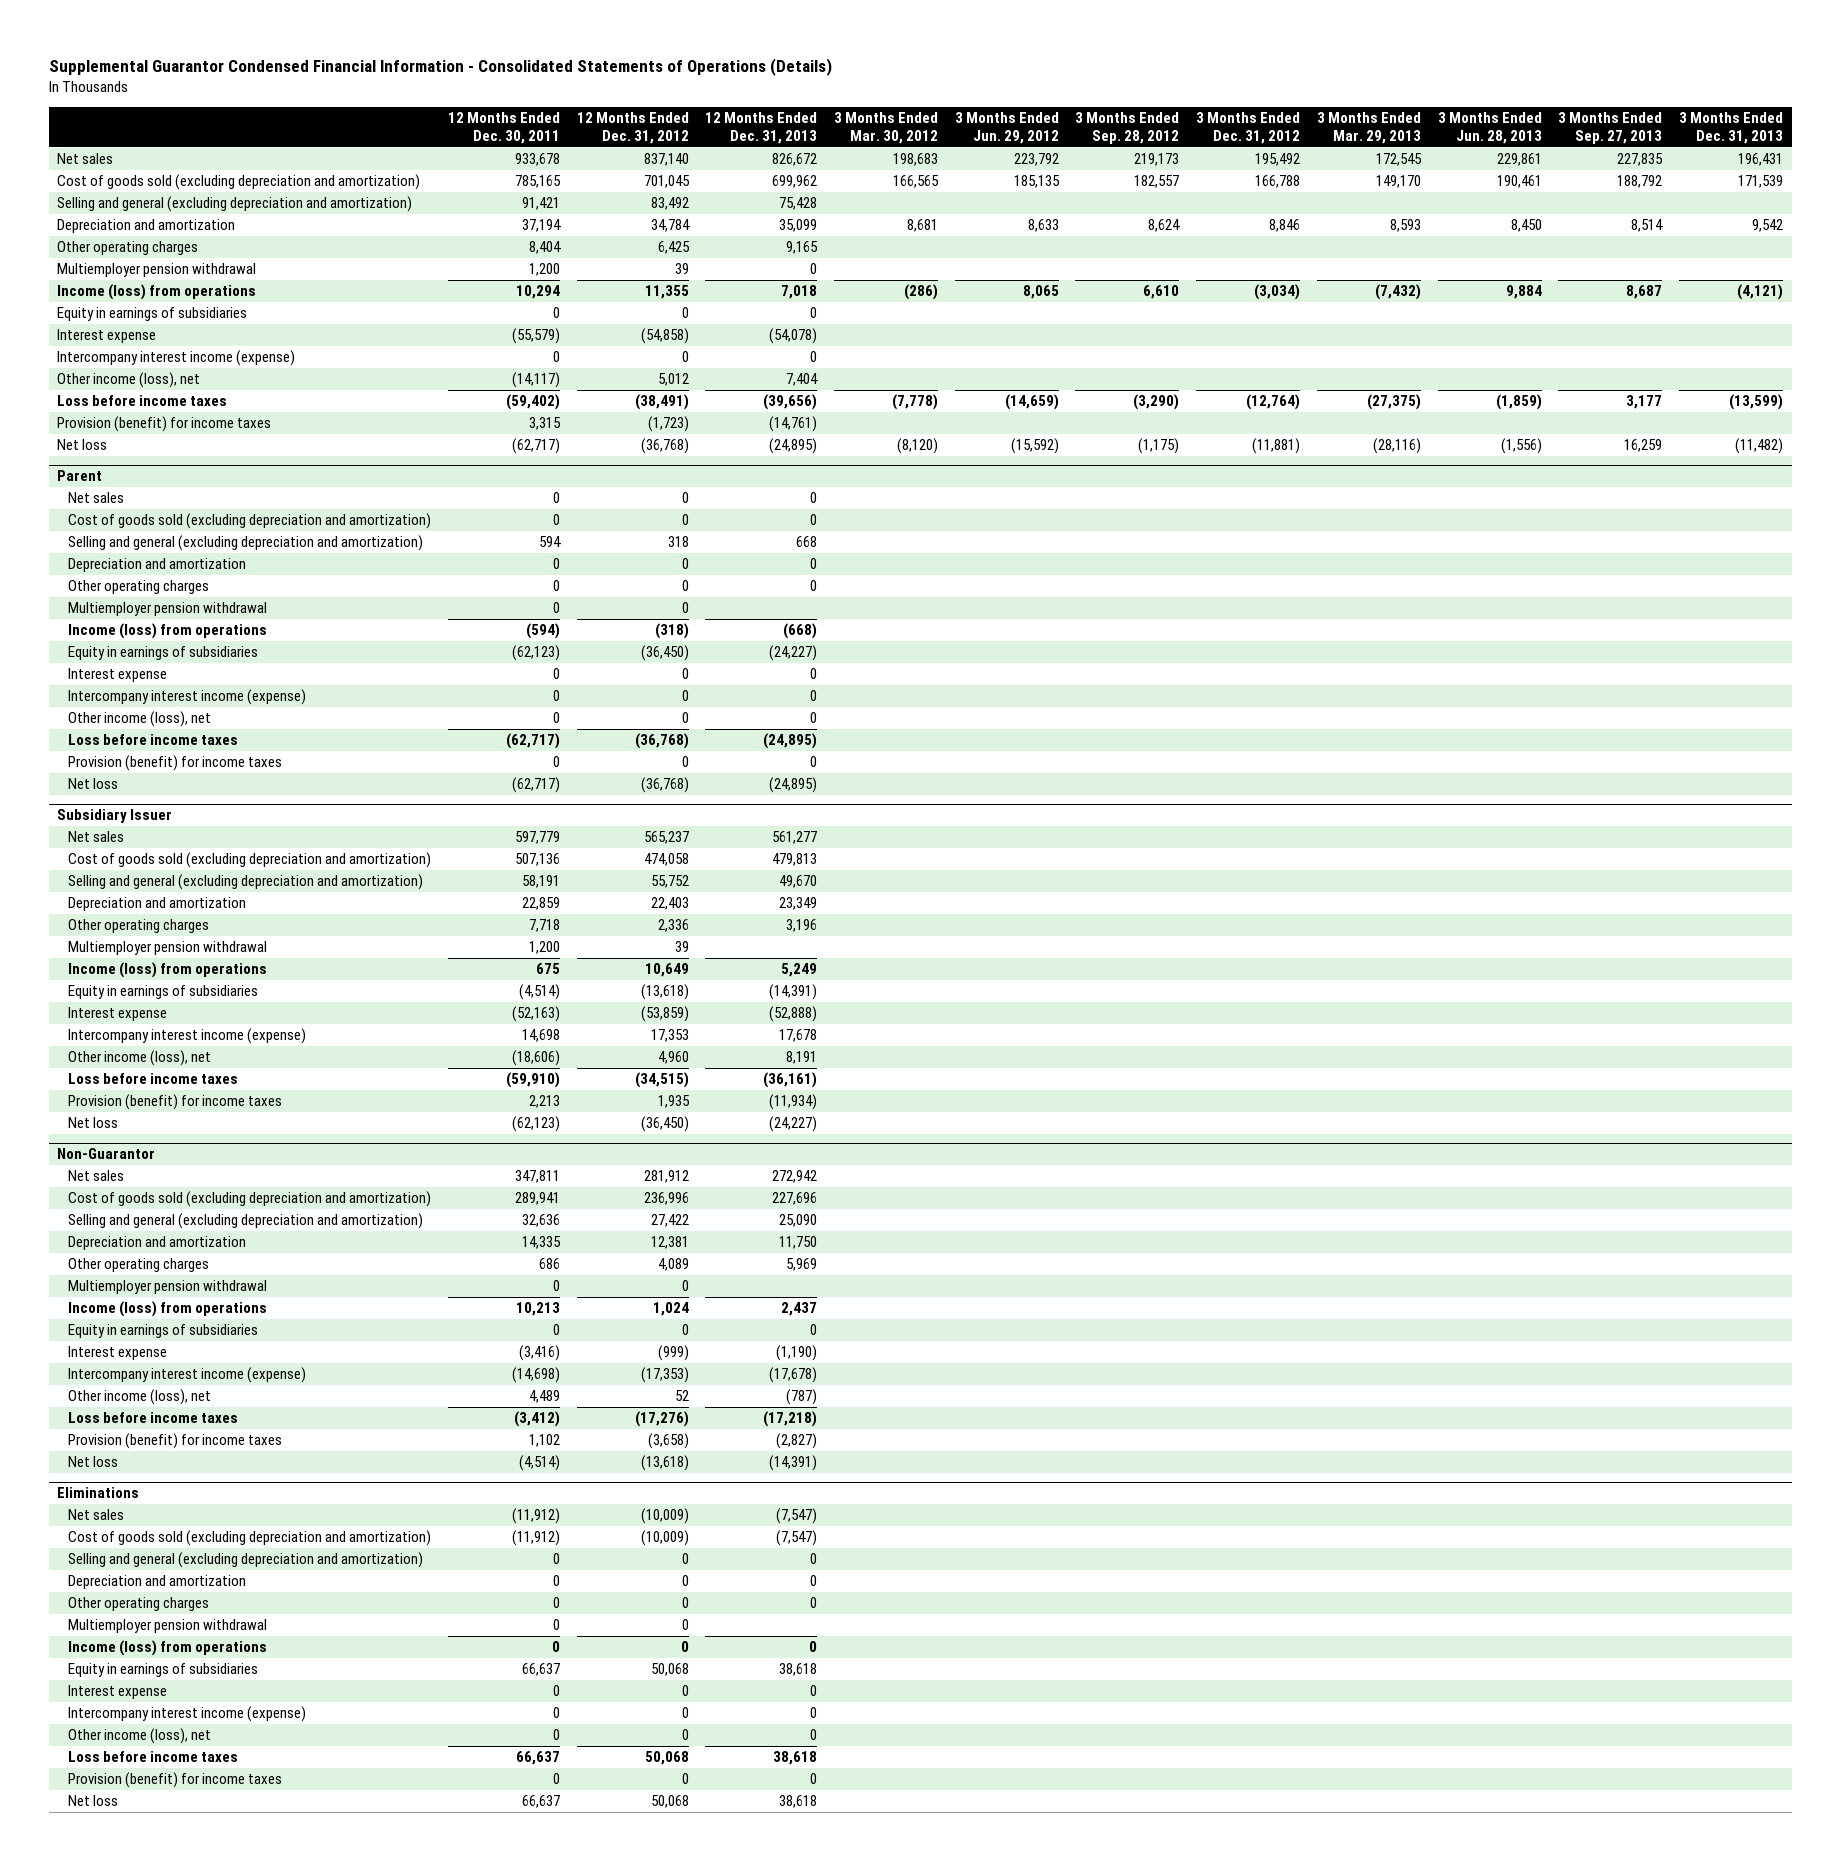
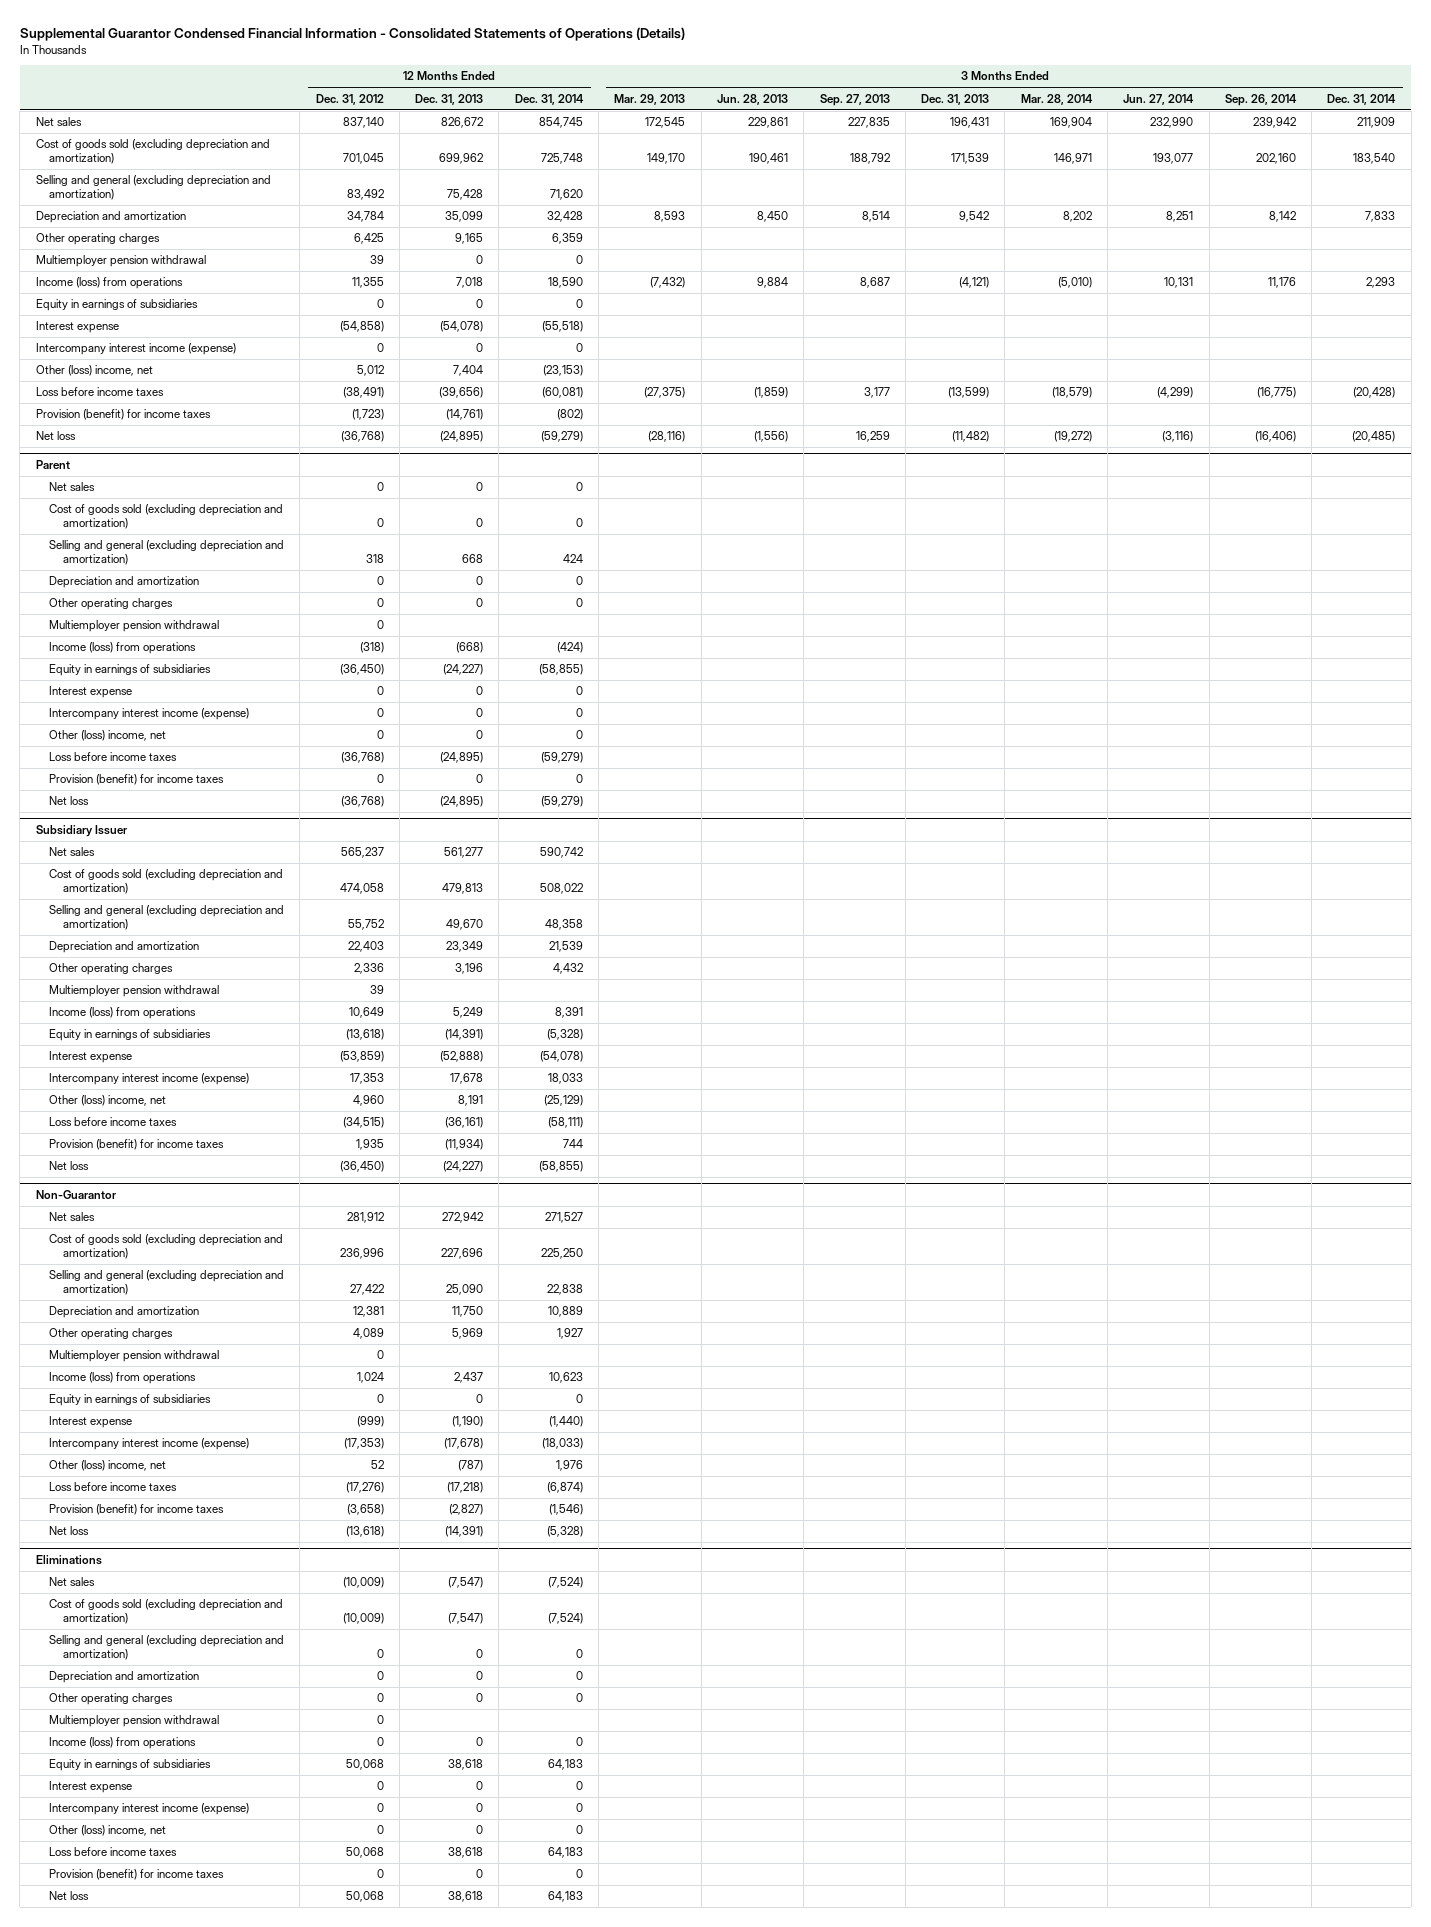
[447,111,560,145] 12 Months Ended Dec. 30, 2011 -> none
[834,111,939,145] 3 Months Ended Mar. 30, 2012 -> none
[954,111,1059,145] 3 Months Ended Jun. 29, 2012 -> none
[1075,111,1180,145] 3 Months Ended Sep. 28, 2012 -> none
[1196,111,1301,145] 3 Months Ended Dec. 31, 2012 -> none
none -> [514,93,584,105] Dec. 31, 2014
none -> [1020,93,1093,105] Mar. 28, 2014
none -> [1123,93,1195,105] Jun. 27, 2014
none -> [1224,93,1297,106] Sep. 26, 2014
none -> [1327,93,1397,105] Dec. 31, 2014
[57,372,201,389] Other income (loss), net -> [35,365,153,377] Other (loss) income, net
[68,711,212,728] Other income (loss), net -> [49,730,167,742] Other (loss) income, net
[68,1050,212,1067] Other income (loss), net -> [49,1095,167,1107] Other (loss) income, net
[68,1389,212,1406] Other income (loss), net -> [49,1460,167,1472] Other (loss) income, net
[68,1728,212,1745] Other income (loss), net -> [49,1825,167,1837] Other (loss) income, net

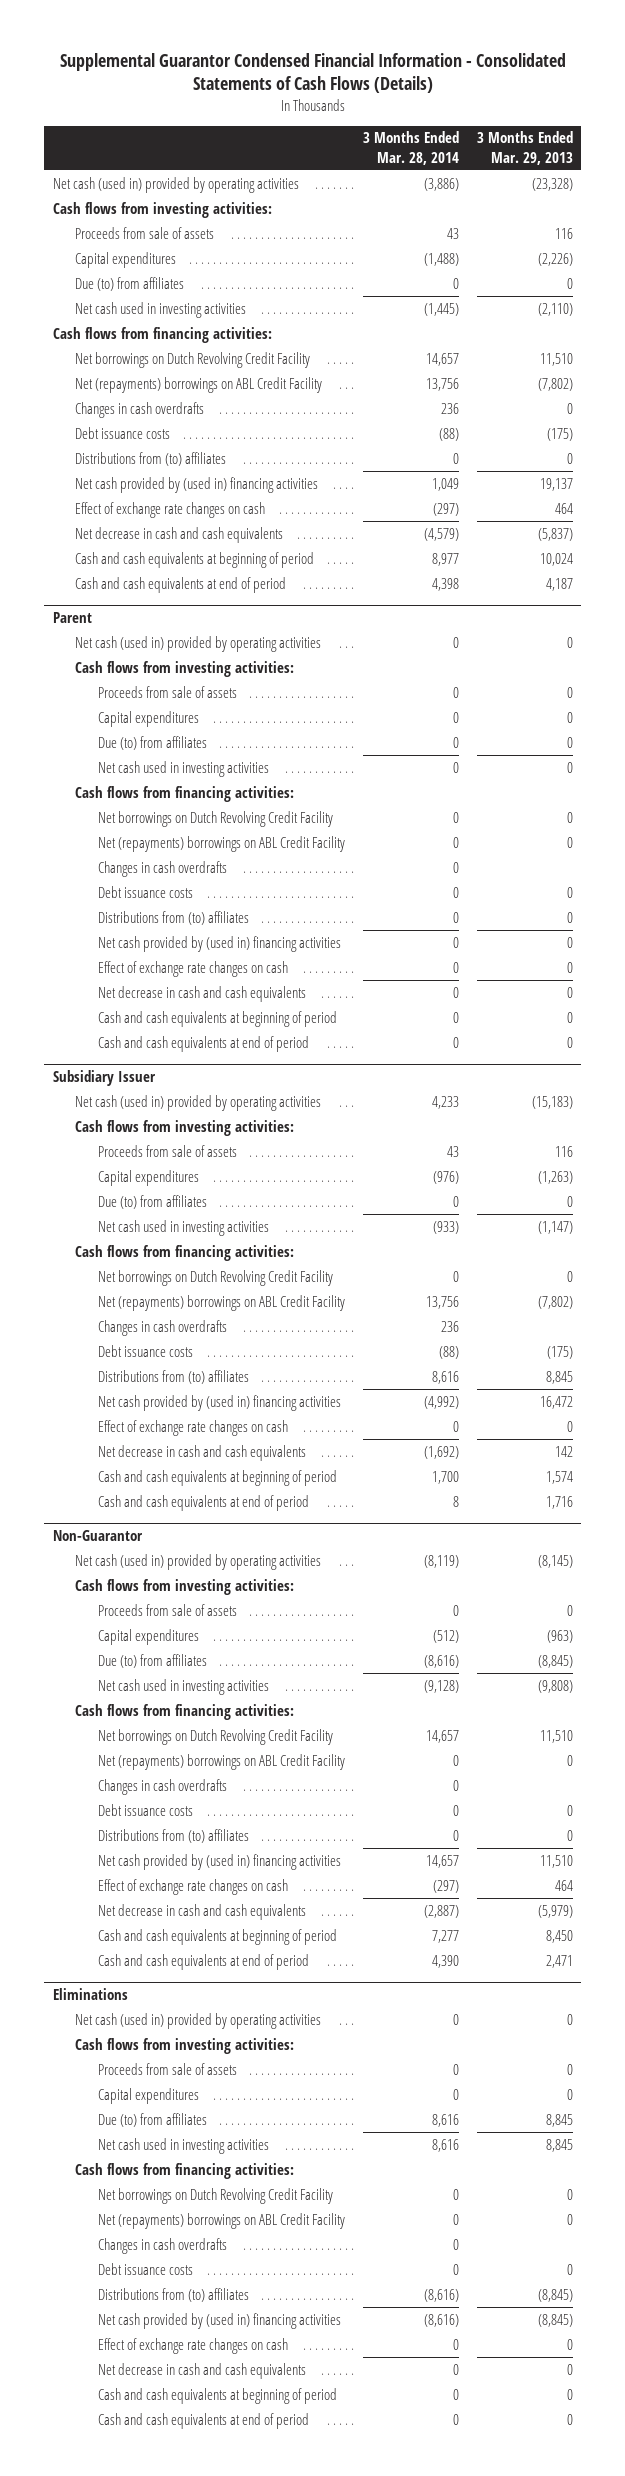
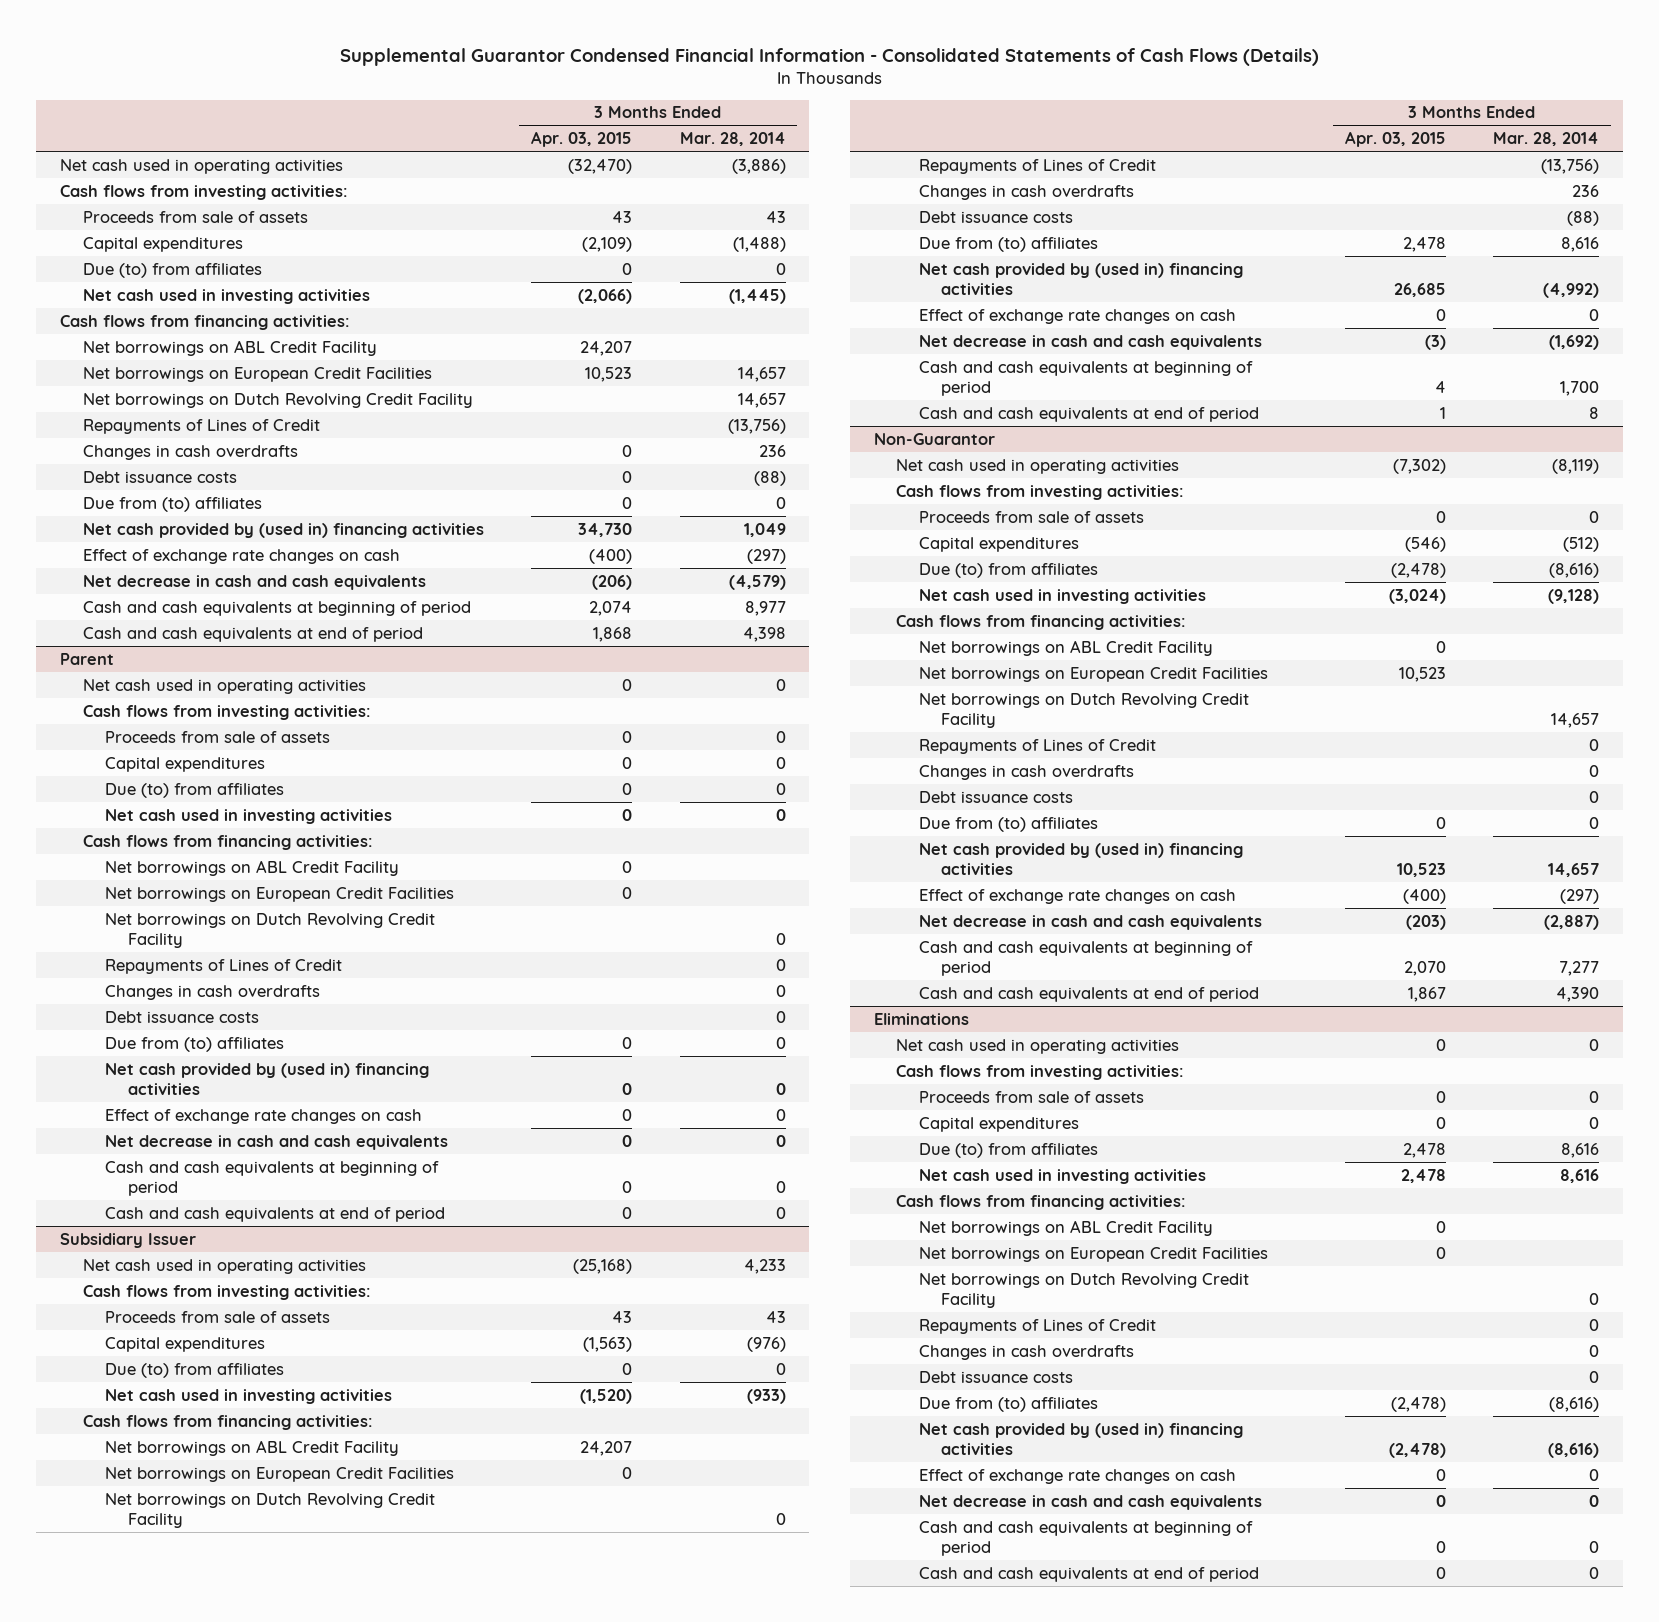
[476,131,573,165] 3 Months Ended Mar. 29, 2013 -> none
none -> [531,131,633,148] Apr. 03, 2015
[52,176,299,193] Net cash (used in) provided by operating activities -> [60,158,344,174] Net cash used in operating activities
none -> [82,339,377,356] Net borrowings on ABL Credit Facility
none -> [82,366,432,382] Net borrowings on European Credit Facilities
[75,376,323,393] Net (repayments) borrowings on ABL Credit Facility -> none
none -> [82,418,320,434] Repayments of Lines of Credit
[75,451,227,466] Distributions from (to) affiliates -> [82,496,262,512] Due from (to) affiliates
[75,635,322,652] Net cash (used in) provided by operating activities -> [82,678,366,694] Net cash used in operating activities
none -> [105,859,400,876] Net borrowings on ABL Credit Facility
none -> [105,886,455,902] Net borrowings on European Credit Facilities
[98,835,346,852] Net (repayments) borrowings on ABL Credit Facility -> none
none -> [105,958,343,974] Repayments of Lines of Credit
[98,910,250,925] Distributions from (to) affiliates -> [105,1036,285,1052] Due from (to) affiliates
[75,1094,322,1111] Net cash (used in) provided by operating activities -> [82,1258,366,1274] Net cash used in operating activities
none -> [105,1439,400,1456] Net borrowings on ABL Credit Facility
none -> [105,1466,455,1482] Net borrowings on European Credit Facilities
[98,1294,346,1311] Net (repayments) borrowings on ABL Credit Facility -> none
none -> [918,158,1156,174] Repayments of Lines of Credit
[98,1369,250,1384] Distributions from (to) affiliates -> [918,236,1098,252] Due from (to) affiliates
[75,1553,322,1570] Net cash (used in) provided by operating activities -> [896,458,1180,474] Net cash used in operating activities
none -> [918,639,1213,656] Net borrowings on ABL Credit Facility
none -> [918,666,1268,682] Net borrowings on European Credit Facilities
[98,1753,346,1770] Net (repayments) borrowings on ABL Credit Facility -> none
none -> [918,738,1156,754] Repayments of Lines of Credit
[98,1828,250,1843] Distributions from (to) affiliates -> [918,816,1098,832] Due from (to) affiliates
[75,2012,322,2029] Net cash (used in) provided by operating activities -> [896,1038,1180,1054] Net cash used in operating activities
none -> [918,1219,1213,1236] Net borrowings on ABL Credit Facility
none -> [918,1246,1268,1262] Net borrowings on European Credit Facilities
[98,2212,346,2229] Net (repayments) borrowings on ABL Credit Facility -> none
none -> [918,1318,1156,1334] Repayments of Lines of Credit
[98,2287,250,2302] Distributions from (to) affiliates -> [918,1396,1098,1412] Due from (to) affiliates

